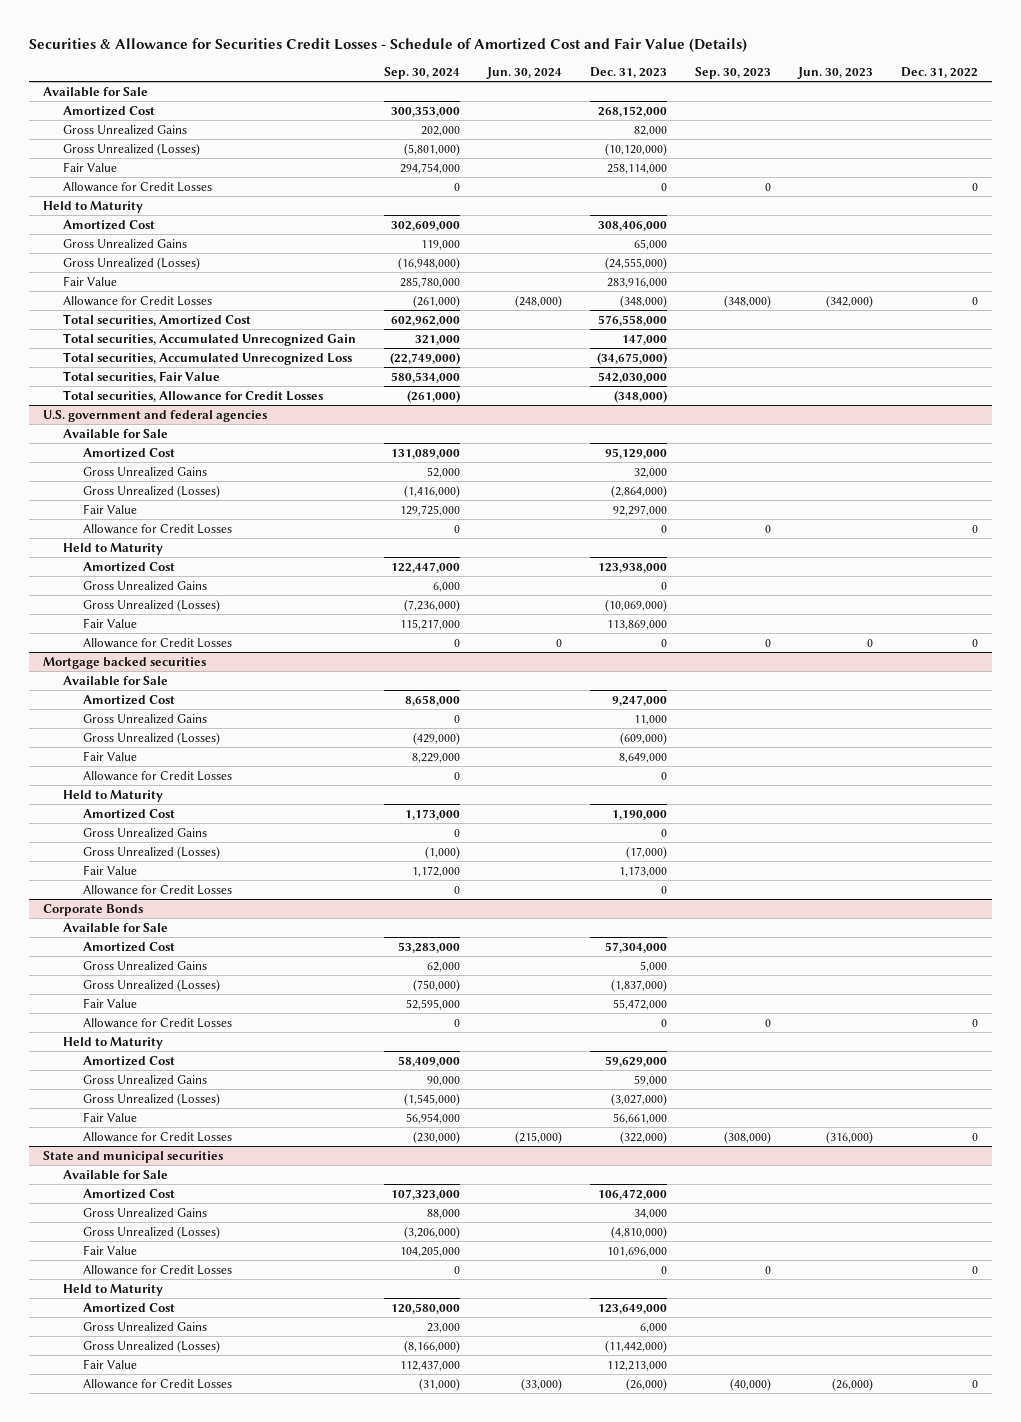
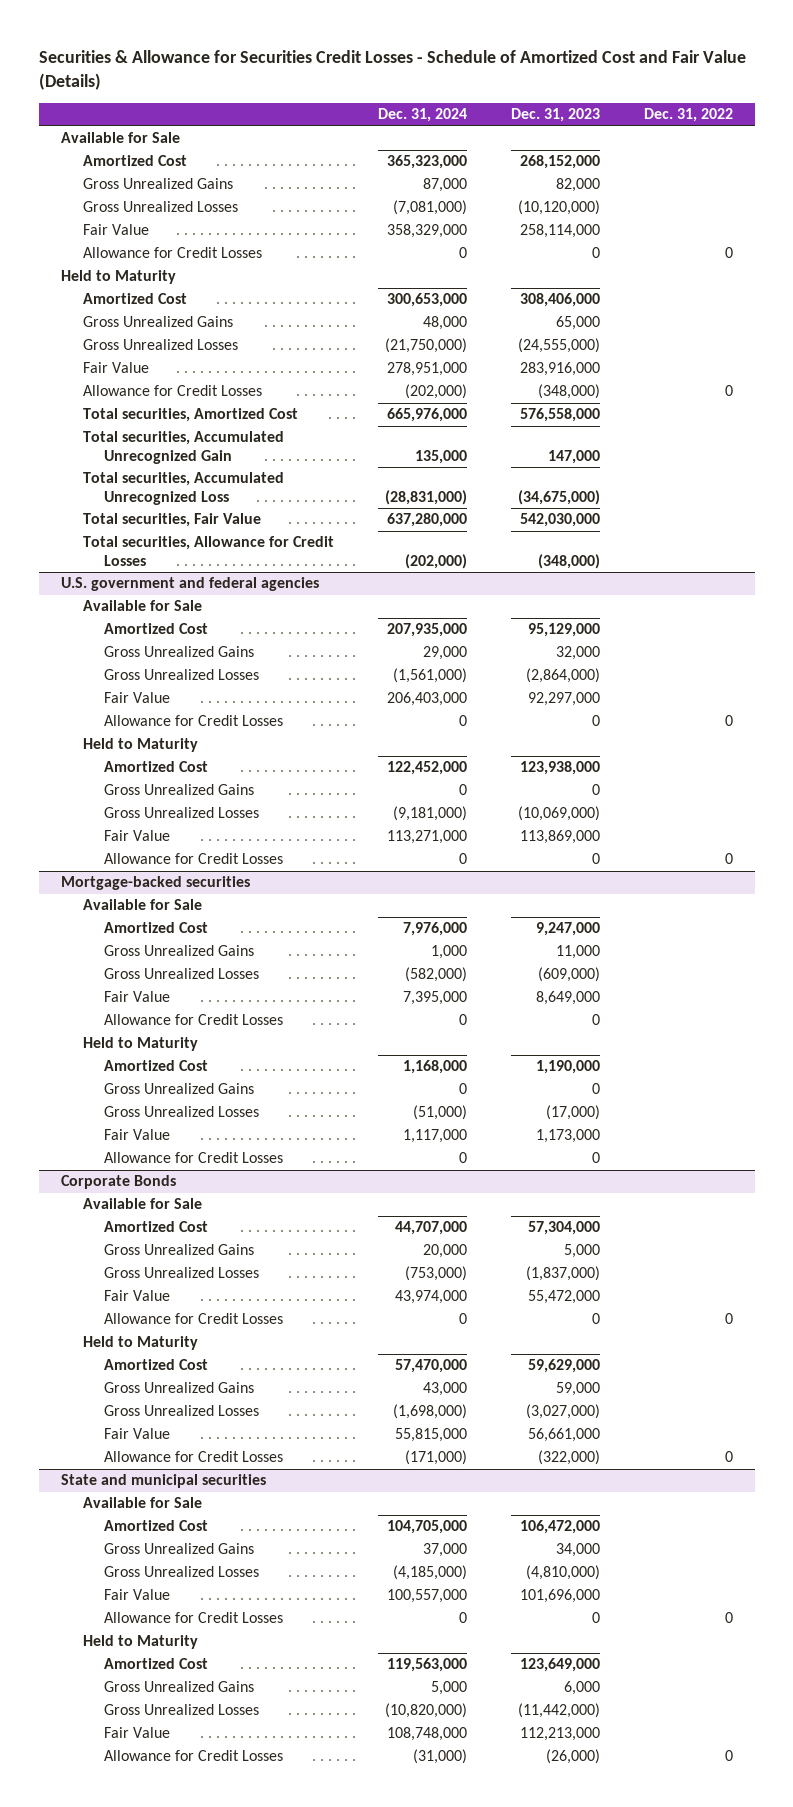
[383,66,460,79] Sep. 30, 2024 -> none
[486,66,563,79] Jun. 30, 2024 -> none
[694,66,771,79] Sep. 30, 2023 -> none
[797,66,874,79] Jun. 30, 2023 -> none
none -> [377,108,467,123] Dec. 31, 2024
[63,142,201,156] Gross Unrealized (Losses) -> [82,201,238,213] Gross Unrealized Losses
[63,256,201,270] Gross Unrealized (Losses) -> [82,339,238,351] Gross Unrealized Losses
[83,484,221,498] Gross Unrealized (Losses) -> [104,669,260,681] Gross Unrealized Losses
[83,598,221,612] Gross Unrealized (Losses) -> [104,807,260,819] Gross Unrealized Losses
[42,656,206,669] Mortgage backed securities -> [60,876,250,891] Mortgage-backed securities
[83,731,221,745] Gross Unrealized (Losses) -> [104,968,260,980] Gross Unrealized Losses
[83,845,221,859] Gross Unrealized (Losses) -> [104,1106,260,1118] Gross Unrealized Losses
[83,978,221,992] Gross Unrealized (Losses) -> [104,1267,260,1279] Gross Unrealized Losses
[83,1092,221,1106] Gross Unrealized (Losses) -> [104,1405,260,1417] Gross Unrealized Losses
[83,1225,221,1239] Gross Unrealized (Losses) -> [104,1566,260,1578] Gross Unrealized Losses
[83,1339,221,1353] Gross Unrealized (Losses) -> [104,1704,260,1716] Gross Unrealized Losses

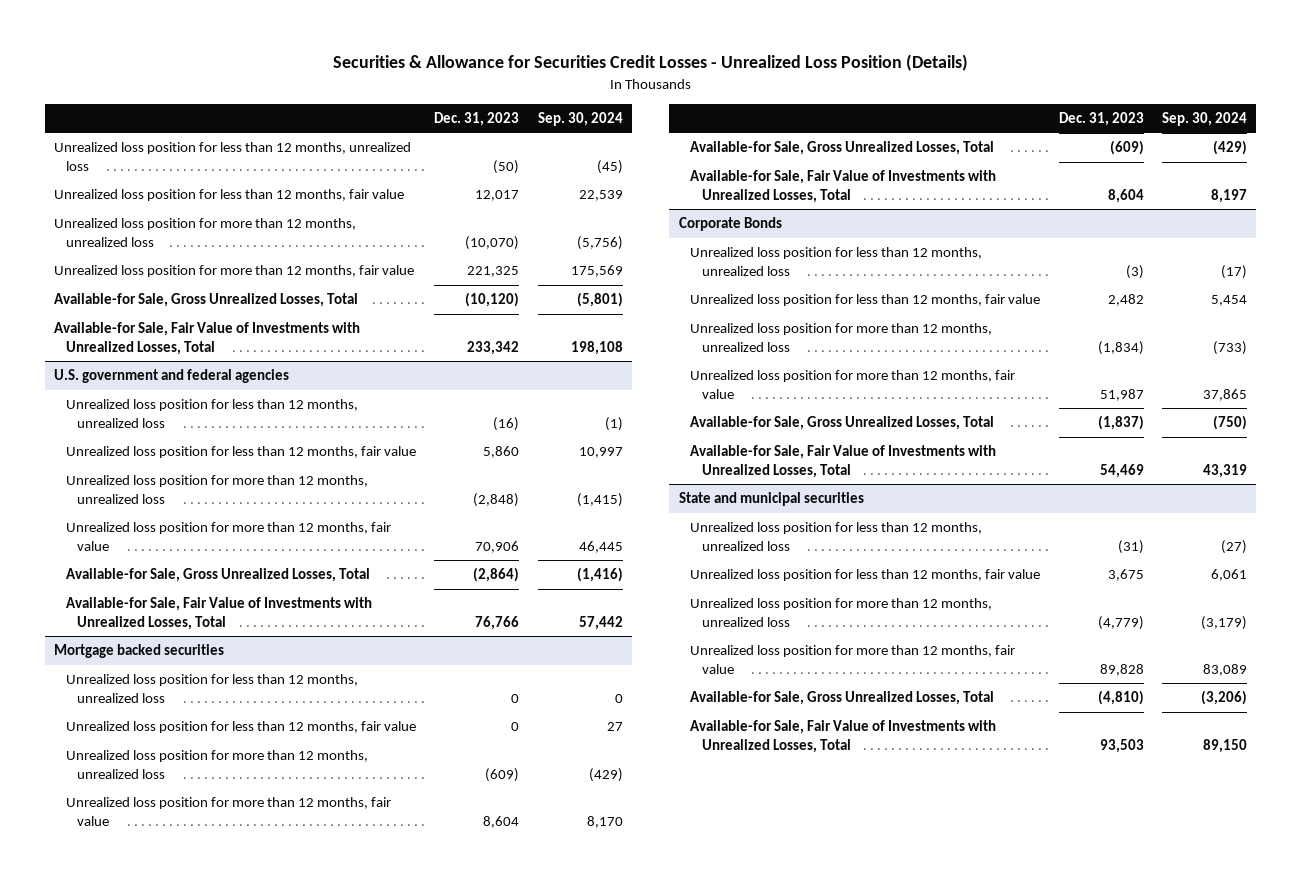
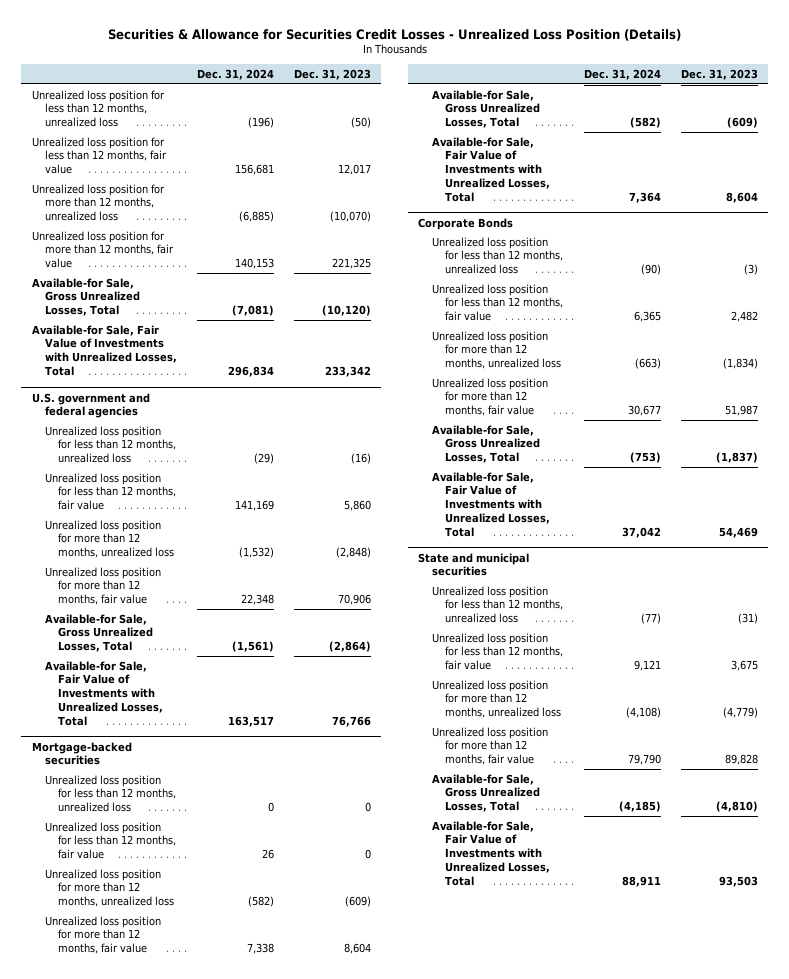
[537,111,623,126] Sep. 30, 2024 -> none
none -> [196,68,274,80] Dec. 31, 2024
[54,644,225,659] Mortgage backed securities -> [31,741,132,766] Mortgage-backed securities

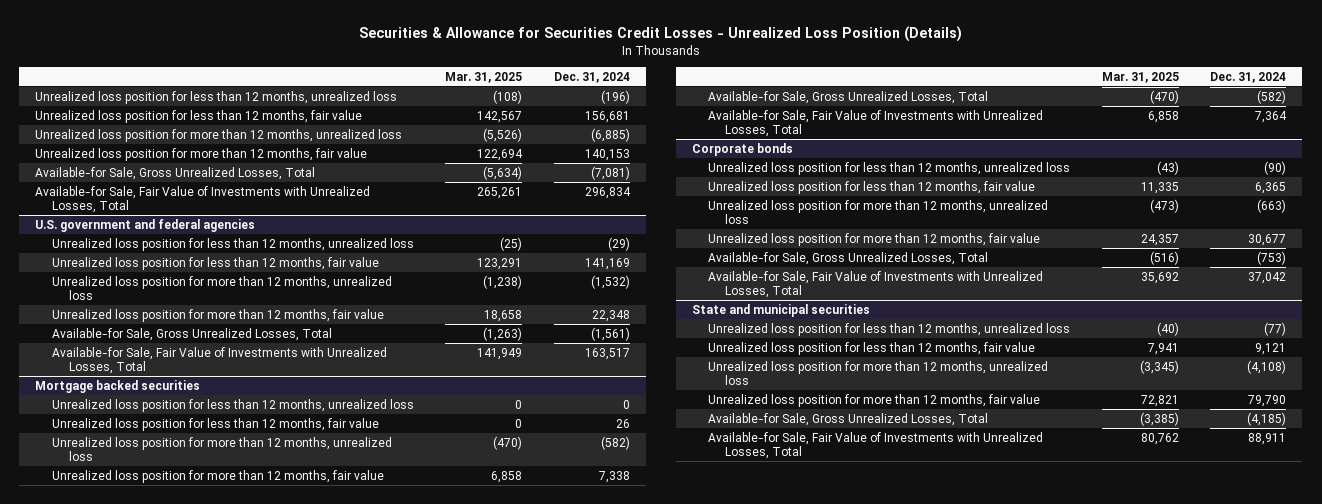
[293,68,371,80] Dec. 31, 2023 -> none
none -> [445,71,523,83] Mar. 31, 2025
[31,741,132,766] Mortgage-backed securities -> [35,379,201,393] Mortgage backed securities
[418,217,514,230] Corporate Bonds -> [691,142,793,156] Corporate bonds

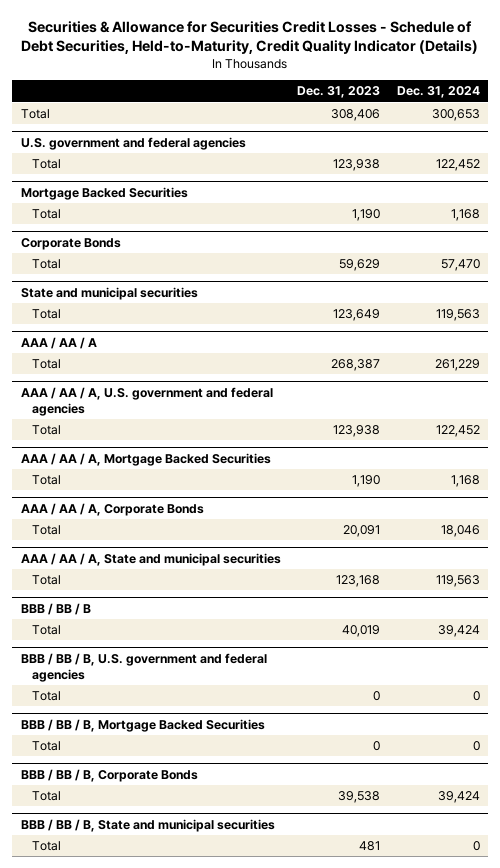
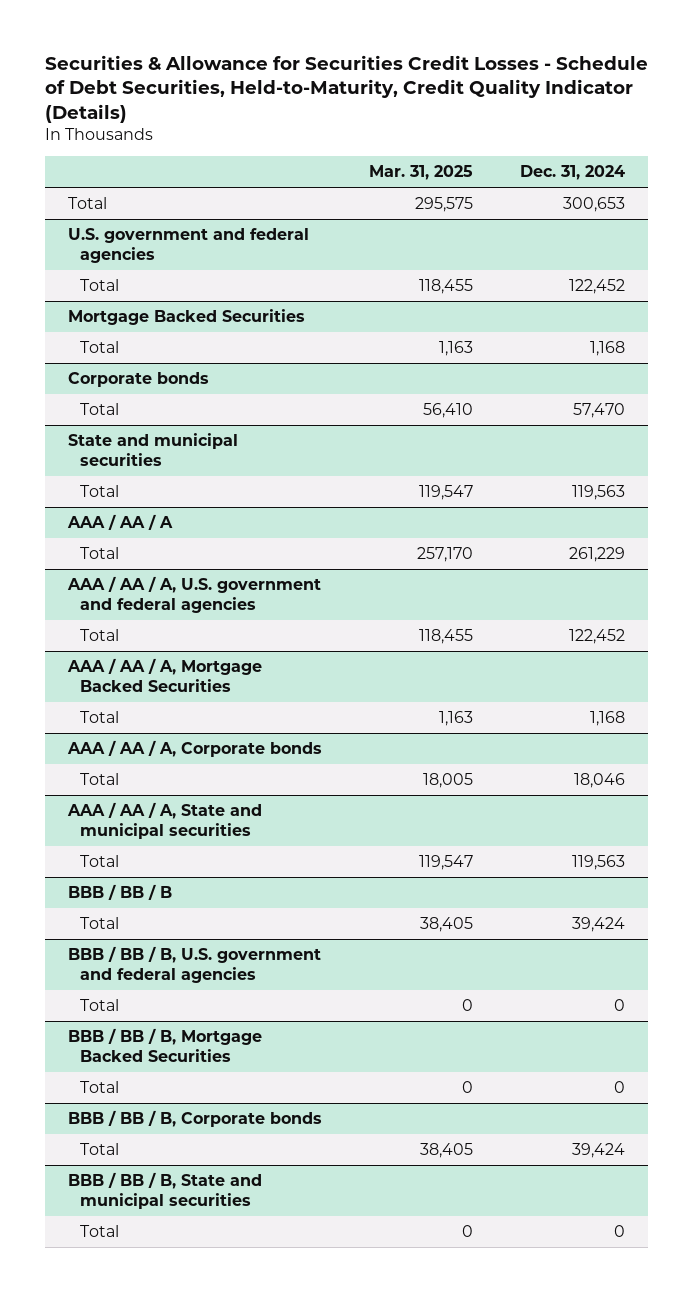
[297,86,381,99] Dec. 31, 2023 -> none
none -> [369,165,474,181] Mar. 31, 2025
[20,238,121,251] Corporate Bonds -> [68,371,210,387] Corporate bonds
[20,503,204,517] AAA / AA / A, Corporate Bonds -> [67,739,323,757] AAA / AA / A, Corporate bonds
[20,769,198,783] BBB / BB / B, Corporate Bonds -> [68,1109,323,1127] BBB / BB / B, Corporate bonds

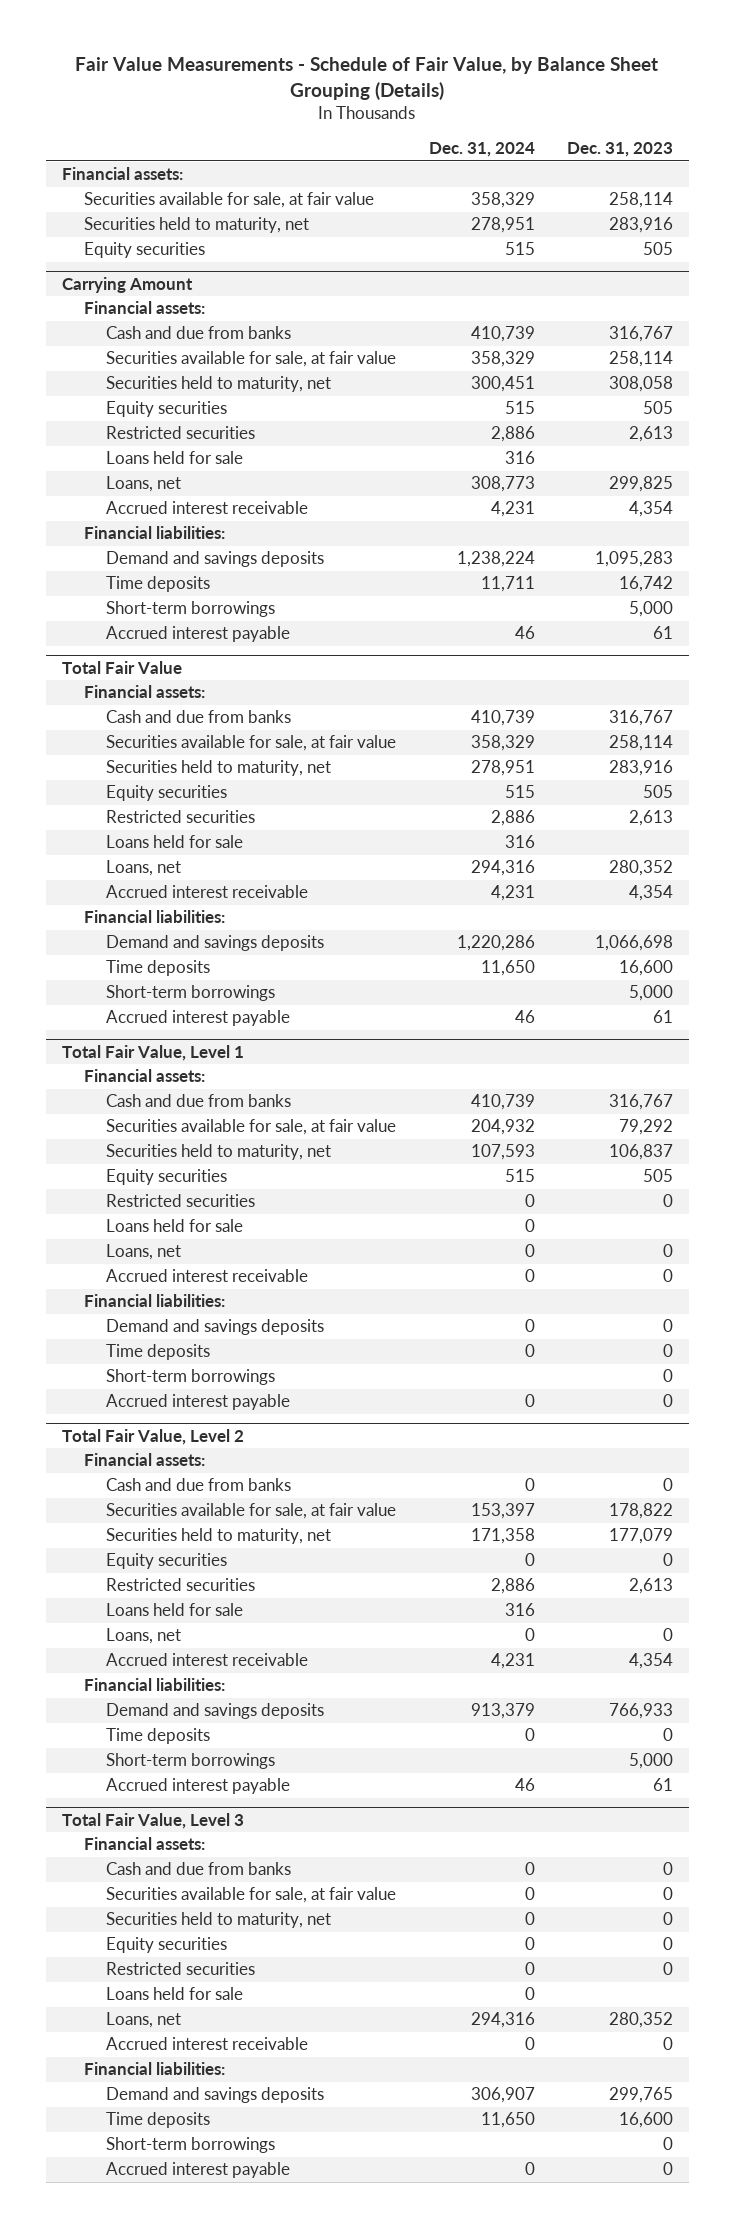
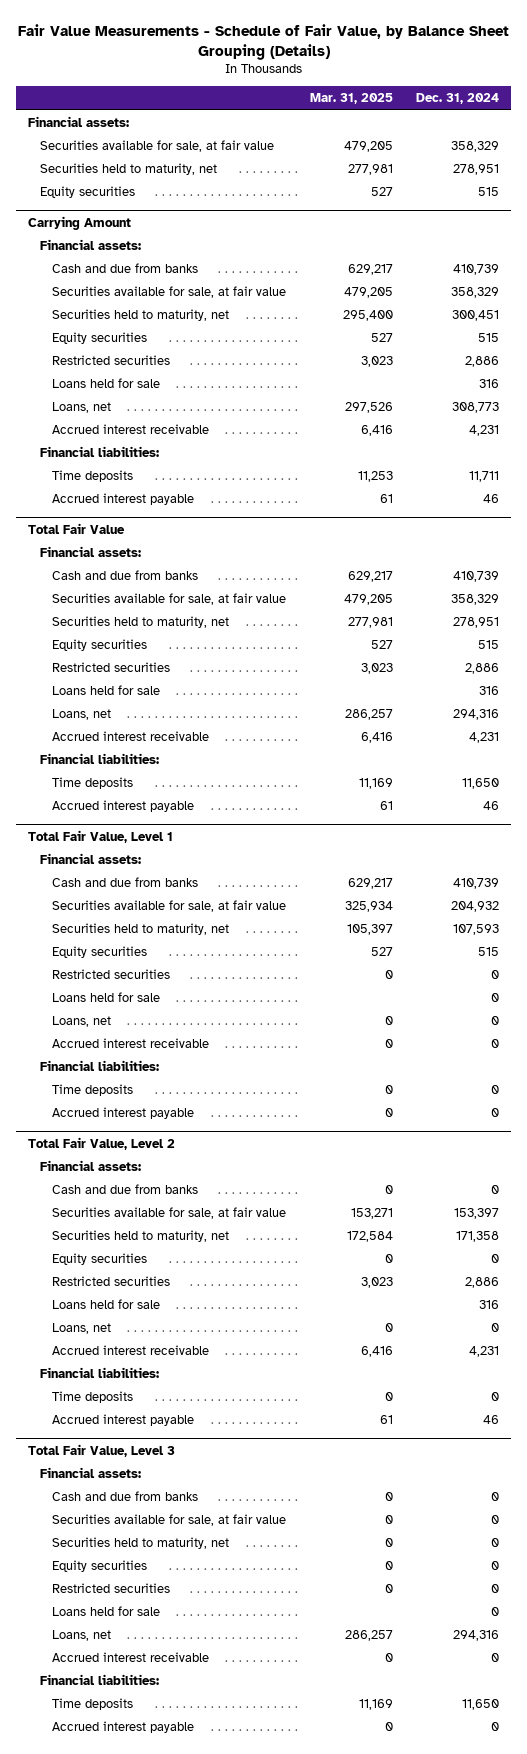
[566,142,673,158] Dec. 31, 2023 -> none
none -> [309,93,393,105] Mar. 31, 2025
[106,551,325,568] Demand and savings deposits -> none
[106,601,276,618] Short-term borrowings -> none
[106,935,325,952] Demand and savings deposits -> none
[106,985,276,1002] Short-term borrowings -> none
[106,1319,325,1336] Demand and savings deposits -> none
[106,1369,276,1386] Short-term borrowings -> none
[106,1703,325,1720] Demand and savings deposits -> none
[106,1753,276,1770] Short-term borrowings -> none
[106,2087,325,2104] Demand and savings deposits -> none
[106,2137,276,2154] Short-term borrowings -> none

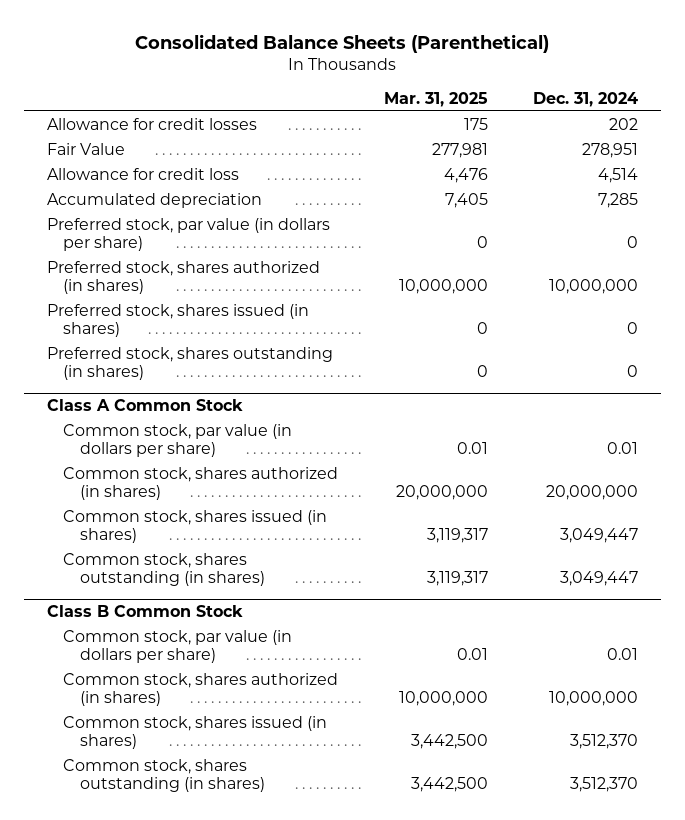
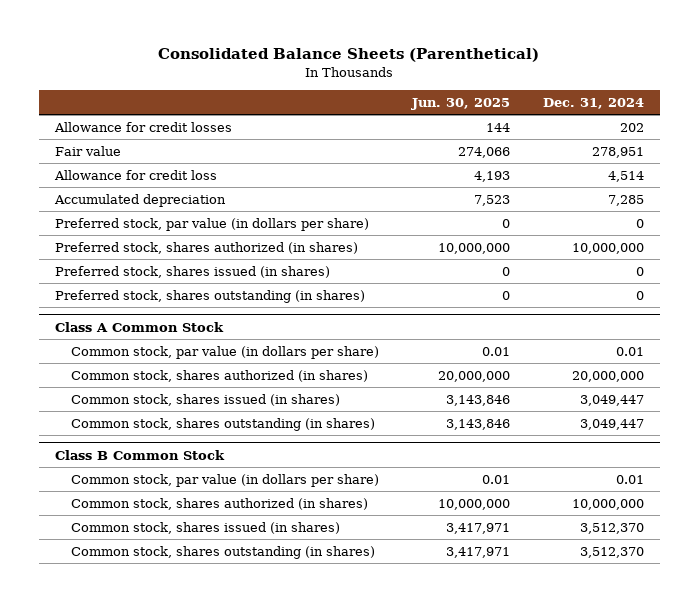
[383,91,488,107] Mar. 31, 2025 -> none
none -> [410,98,510,111] Jun. 30, 2025
[46,143,125,156] Fair Value -> [55,145,122,156] Fair value

